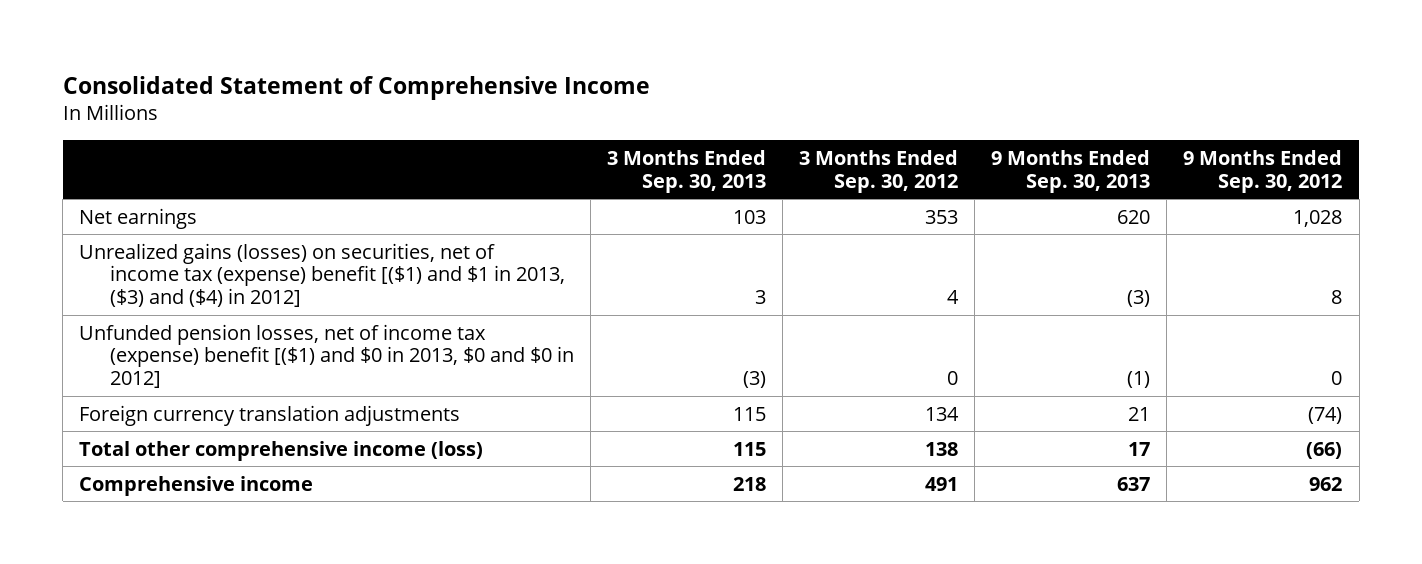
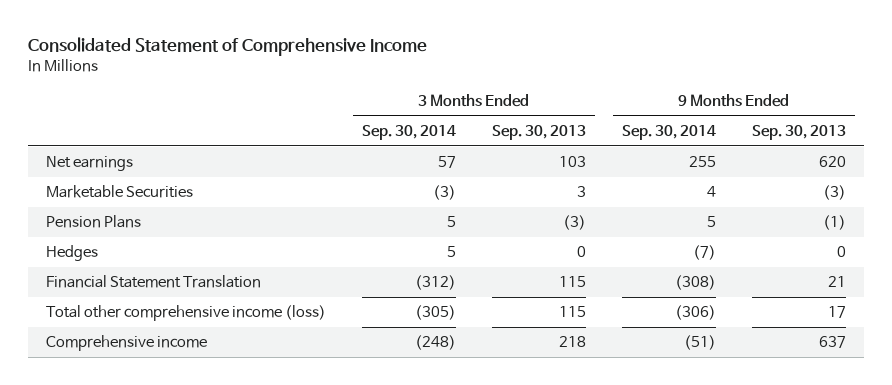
[799,149,959,193] 3 Months Ended Sep. 30, 2012 -> none
[1183,149,1343,193] 9 Months Ended Sep. 30, 2012 -> none
none -> [361,125,456,141] Sep. 30, 2014
none -> [622,125,717,141] Sep. 30, 2014
[79,242,565,308] Unrealized gains (losses) on securities, net of income tax (expense) benefit [($1) and $1 in 2013, ($3) and ($4) in 2012] -> [45,185,193,199] Marketable Securities
[79,323,574,389] Unfunded pension losses, net of income tax (expense) benefit [($1) and $0 in 2013, $0 and $0 in 2012] -> [45,215,141,229] Pension Plans
none -> [45,245,98,262] Hedges
[79,404,461,426] Foreign currency translation adjustments -> [45,275,261,289] Financial Statement Translation

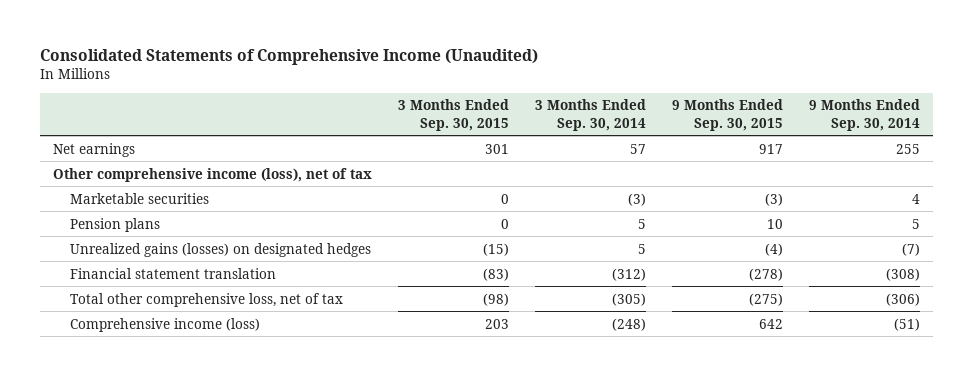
[27,36,427,56] Consolidated Statement of Comprehensive Income -> [39,48,538,65] Consolidated Statements of Comprehensive Income (Unaudited)
[491,125,586,141] Sep. 30, 2013 -> none
[752,125,847,141] Sep. 30, 2013 -> none
none -> [398,99,510,131] 3 Months Ended Sep. 30, 2015
none -> [672,99,784,131] 9 Months Ended Sep. 30, 2015
none -> [52,167,372,182] Other comprehensive income (loss), net of tax
[45,185,193,199] Marketable Securities -> [69,192,209,204] Marketable securities
[45,215,141,229] Pension Plans -> [69,217,160,232] Pension plans
[45,245,98,262] Hedges -> [69,242,371,257] Unrealized gains (losses) on designated hedges
[45,275,261,289] Financial Statement Translation -> [69,267,276,279] Financial statement translation
[45,305,326,322] Total other comprehensive income (loss) -> [69,292,343,307] Total other comprehensive loss, net of tax
[45,335,207,352] Comprehensive income -> [69,317,260,332] Comprehensive income (loss)

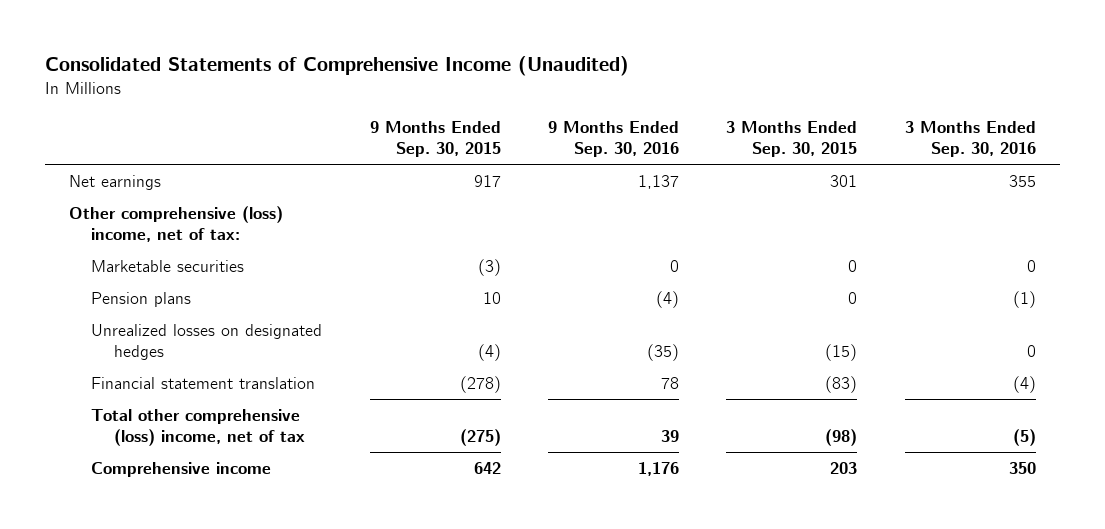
[535,99,647,131] 3 Months Ended Sep. 30, 2014 -> none
[809,99,921,131] 9 Months Ended Sep. 30, 2014 -> none
none -> [548,121,680,157] 9 Months Ended Sep. 30, 2016
none -> [904,121,1036,157] 3 Months Ended Sep. 30, 2016
[52,167,372,182] Other comprehensive income (loss), net of tax -> [68,206,283,242] Other comprehensive (loss) income, net of tax:
[69,242,371,257] Unrealized gains (losses) on designated hedges -> [91,324,323,360] Unrealized losses on designated hedges
[69,292,343,307] Total other comprehensive loss, net of tax -> [91,409,305,446] Total other comprehensive (loss) income, net of tax
[69,317,260,332] Comprehensive income (loss) -> [91,462,272,478] Comprehensive income

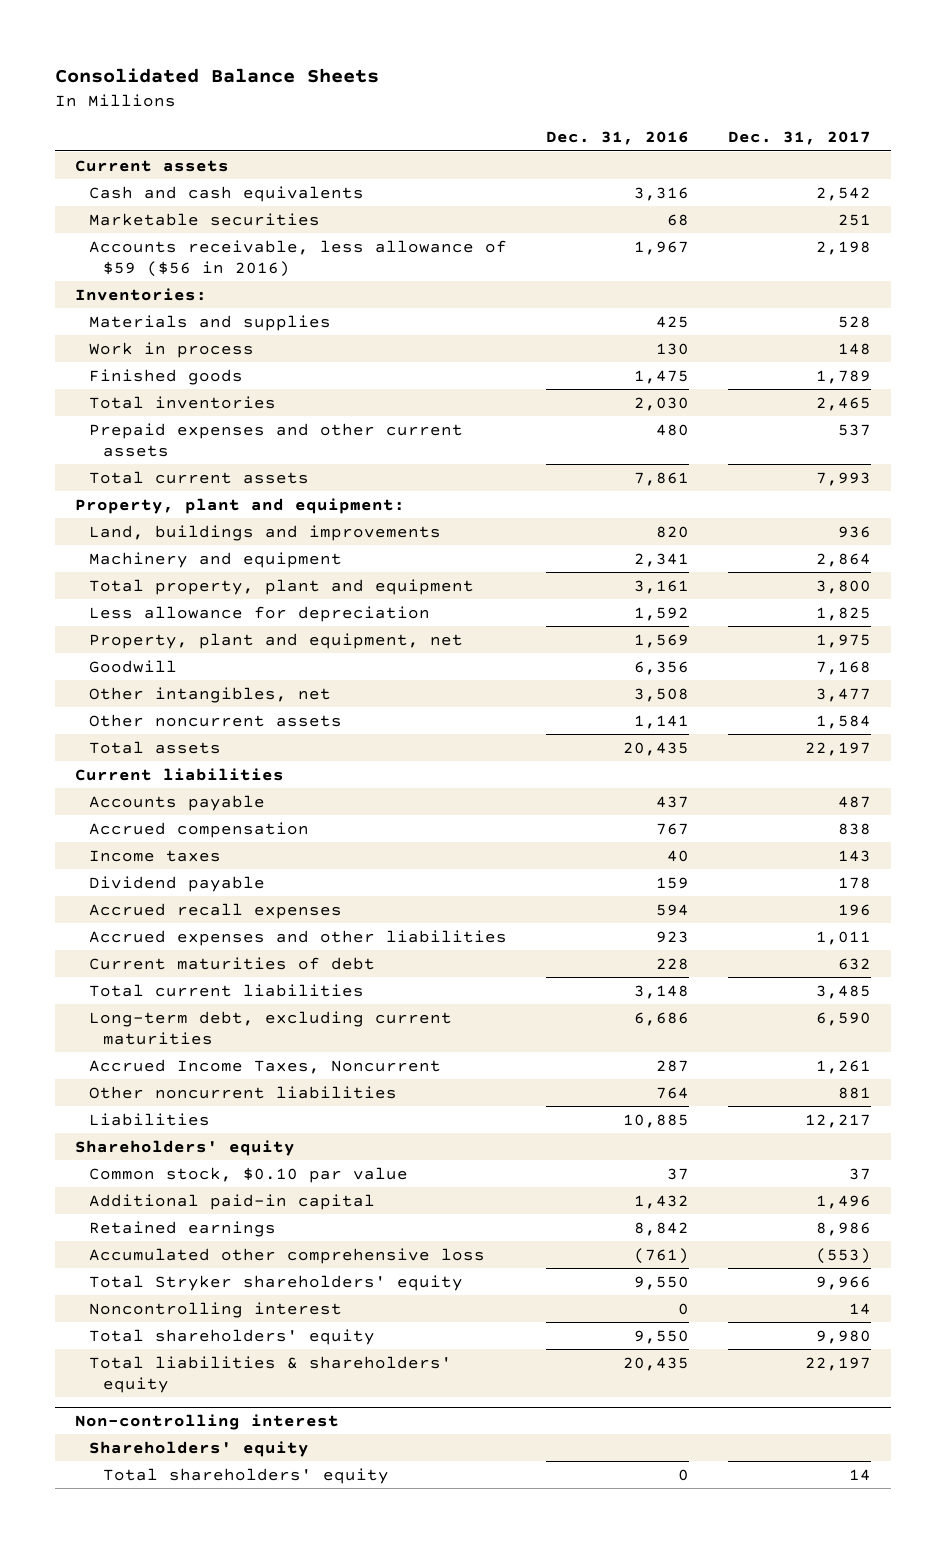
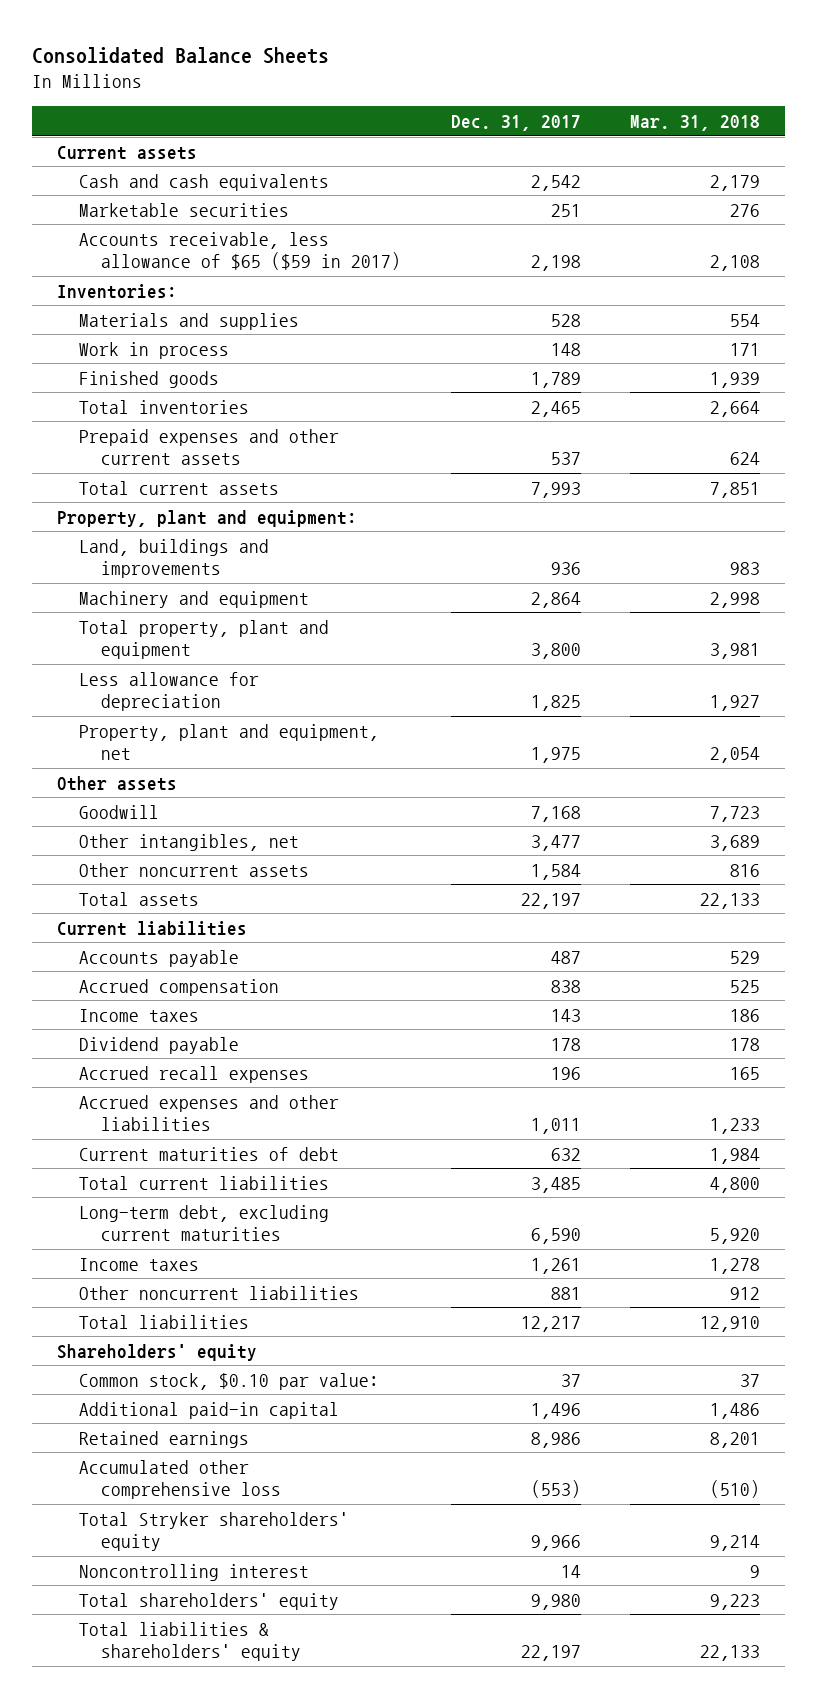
[546,131,690,146] Dec. 31, 2016 -> none
none -> [630,115,761,132] Mar. 31, 2018
[88,239,507,277] Accounts receivable, less allowance of $59 ($56 in 2016) -> [78,231,401,271] Accounts receivable, less allowance of $65 ($59 in 2017)
none -> [56,775,177,791] Other assets
[88,1058,441,1074] Accrued Income Taxes, Noncurrent -> [78,1257,199,1271] Income taxes
[88,1112,210,1126] Liabilities -> [78,1314,249,1329] Total liabilities
[88,1166,408,1183] Common stock, $0.10 par value -> [78,1372,379,1390] Common stock, $0.10 par value:
[74,1414,339,1431] Non-controlling interest -> none
[88,1440,309,1457] Shareholders' equity -> none
[103,1467,390,1484] Total shareholders' equity -> none

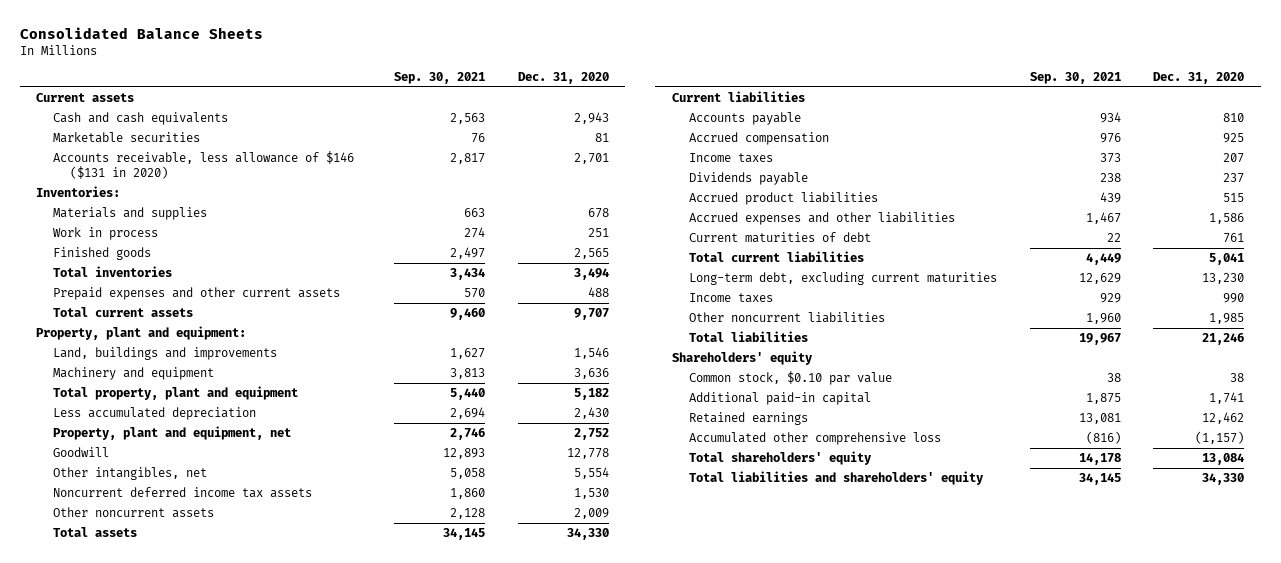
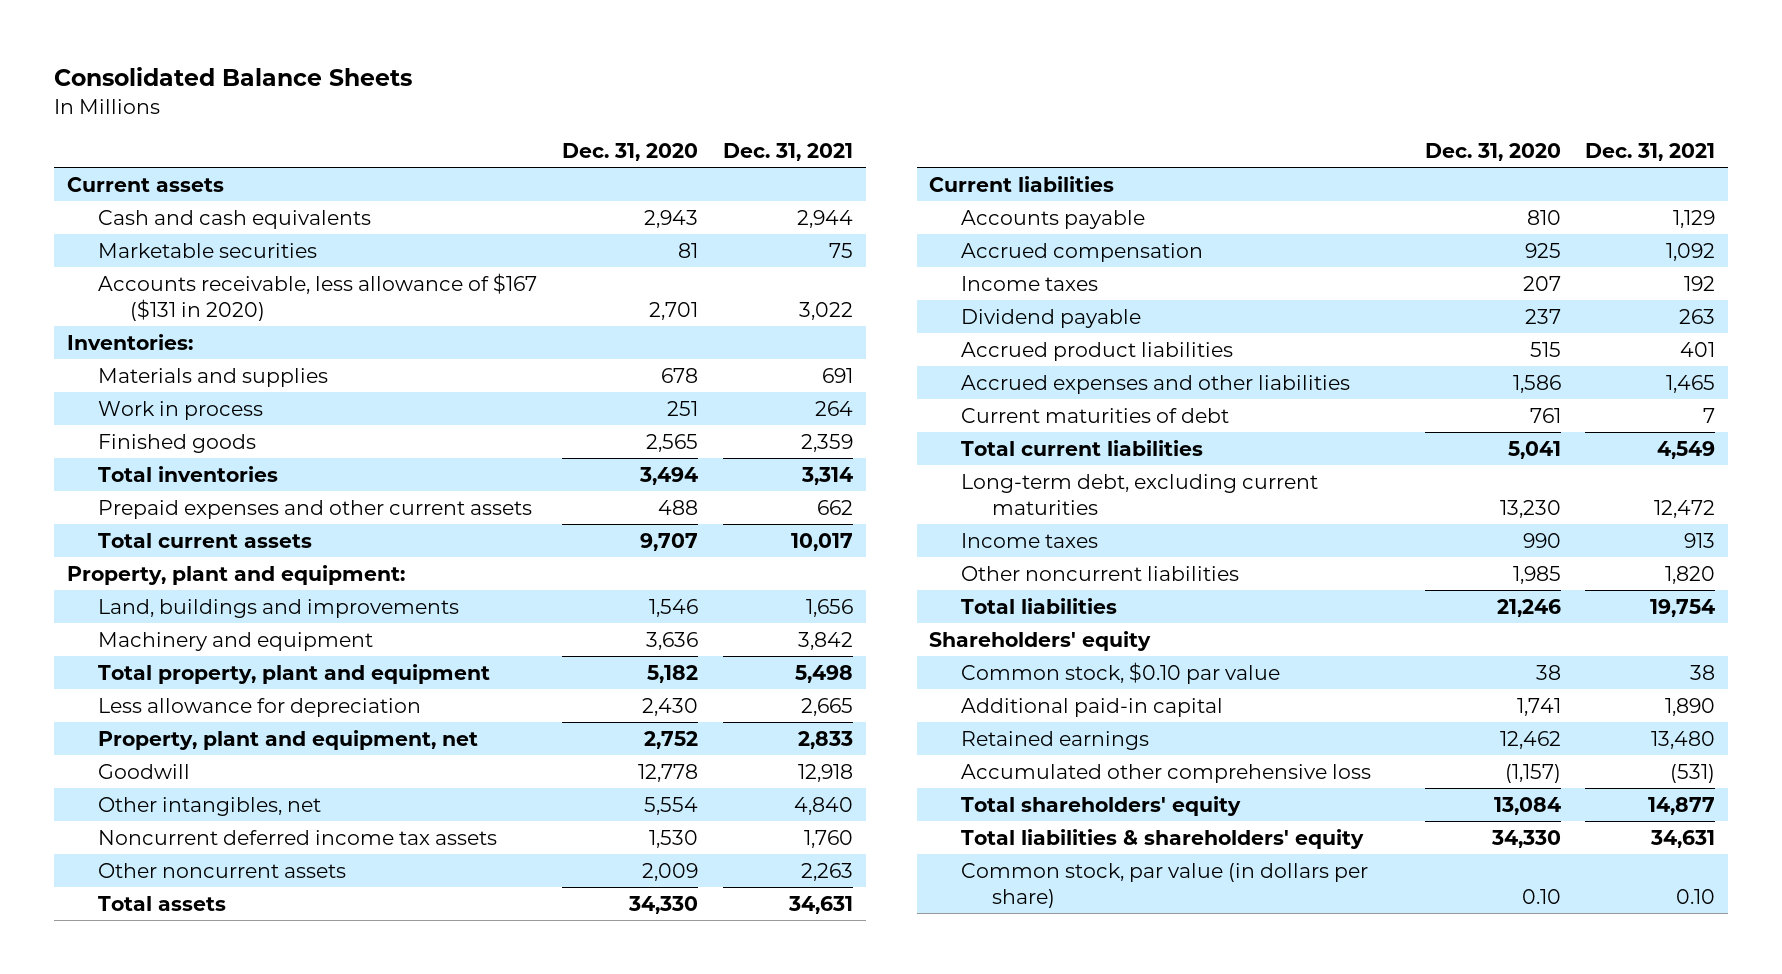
[394,72,486,85] Sep. 30, 2021 -> none
none -> [723,142,854,161] Dec. 31, 2021
[53,151,355,179] Accounts receivable, less allowance of $146 ($131 in 2020) -> [98,272,538,321] Accounts receivable, less allowance of $167 ($131 in 2020)
[53,407,257,421] Less accumulated depreciation -> [98,697,422,717] Less allowance for depreciation
[688,172,808,186] Dividends payable -> [960,308,1141,328] Dividend payable
[688,471,984,486] Total liabilities and shareholders' equity -> [960,828,1364,849] Total liabilities & shareholders' equity
none -> [960,862,1368,908] Common stock, par value (in dollars per share)

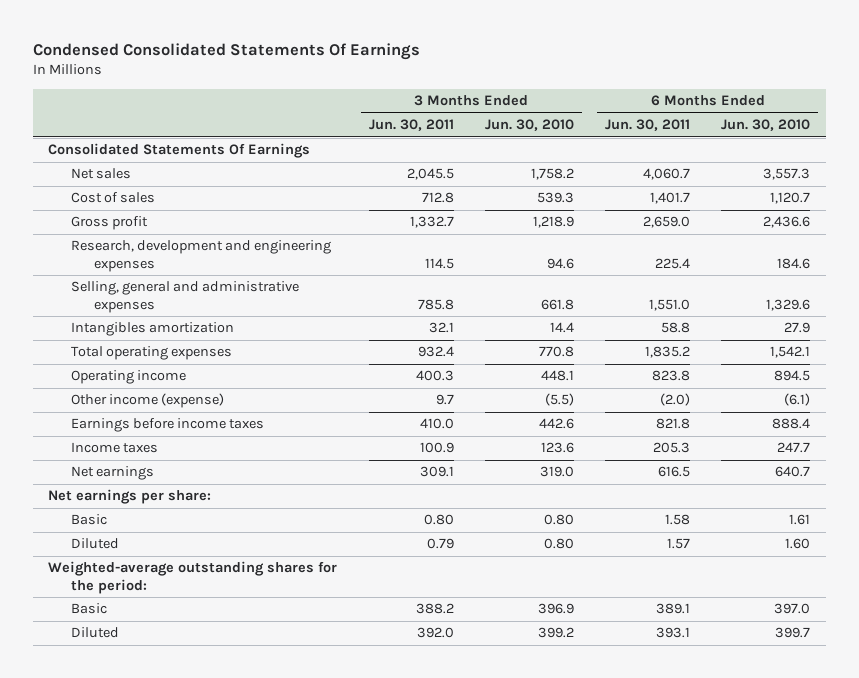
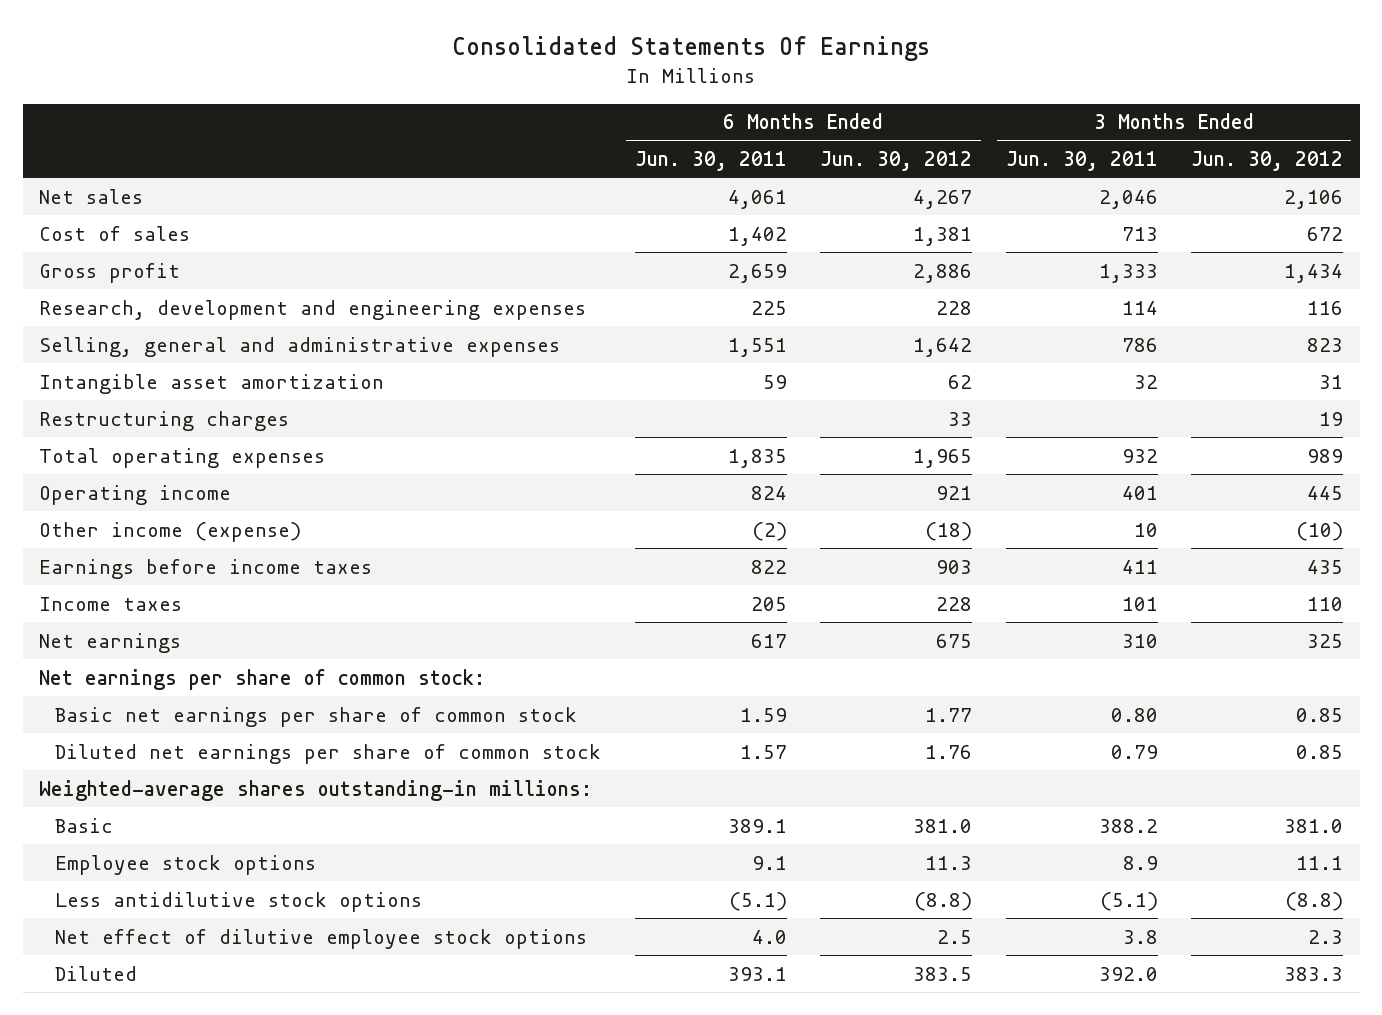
[32,43,420,61] Condensed Consolidated Statements Of Earnings -> [452,35,931,61] Consolidated Statements Of Earnings
[484,119,574,132] Jun. 30, 2010 -> none
[721,119,811,132] Jun. 30, 2010 -> none
none -> [820,151,973,172] Jun. 30, 2012
none -> [1190,151,1343,172] Jun. 30, 2012
[48,143,311,159] Consolidated Statements Of Earnings -> none
[71,514,108,526] Basic -> none
[406,168,454,181] 2,045.5 -> [1098,189,1158,209] 2,046
[643,168,691,181] 4,060.7 -> [727,189,787,209] 4,061
[421,192,454,204] 712.8 -> [1121,226,1158,241] 713
[650,192,691,205] 1,401.7 -> [727,226,787,246] 1,402
[409,216,454,229] 1,332.7 -> [1098,263,1158,283] 1,333
[643,216,691,229] 2,659.0 -> [727,263,787,283] 2,659
[424,258,454,270] 114.5 -> [1121,300,1158,315] 114
[655,258,691,270] 225.4 -> [750,300,787,315] 225
[417,299,454,311] 785.8 -> [1121,337,1158,352] 786
[649,299,691,312] 1,551.0 -> [727,337,787,357] 1,551
[71,322,235,337] Intangibles amortization -> [39,373,385,394] Intangible asset amortization
[428,322,454,334] 32.1 -> [1133,374,1158,389] 32
[661,322,691,334] 58.8 -> [762,374,787,389] 59
none -> [39,410,290,431] Restructuring charges
[417,346,454,358] 932.4 -> [1121,448,1158,463] 932
[645,346,691,359] 1,835.2 -> [727,448,787,468] 1,835
[415,370,454,382] 400.3 -> [1121,485,1158,500] 401
[652,370,691,382] 823.8 -> [750,485,787,500] 824
[435,394,454,406] 9.7 -> [1133,522,1158,537] 10
[660,393,691,407] (2.0) -> [751,521,787,541] (2)
[419,418,454,430] 410.0 -> [1121,559,1158,574] 411
[656,418,691,430] 821.8 -> [750,559,787,574] 822
[419,442,454,454] 100.9 -> [1121,596,1158,611] 101
[653,442,691,454] 205.3 -> [750,596,787,611] 205
[419,466,454,478] 309.1 -> [1121,633,1158,648] 310
[658,466,691,478] 616.5 -> [750,633,787,648] 617
[48,489,212,505] Net earnings per share: -> [39,668,486,690] Net earnings per share of common stock:
none -> [55,706,578,727] Basic net earnings per share of common stock
[71,538,120,550] Diluted -> [55,743,602,764] Diluted net earnings per share of common stock
[48,561,338,595] Weighted-average outstanding shares for the period: -> [39,779,593,801] Weighted-average shares outstanding-in millions:
none -> [55,854,317,875] Employee stock options
none -> [55,891,423,912] Less antidilutive stock options
none -> [55,928,588,949] Net effect of dilutive employee stock options

